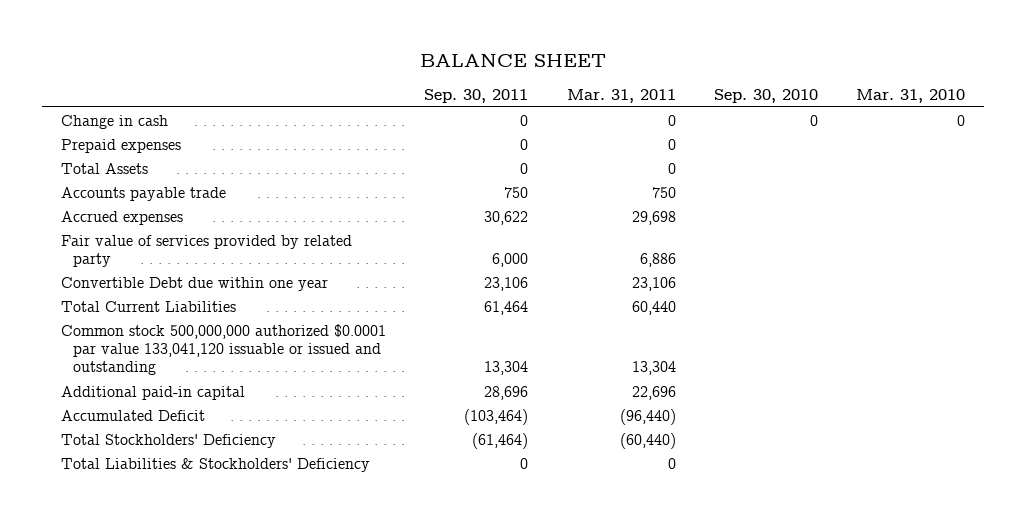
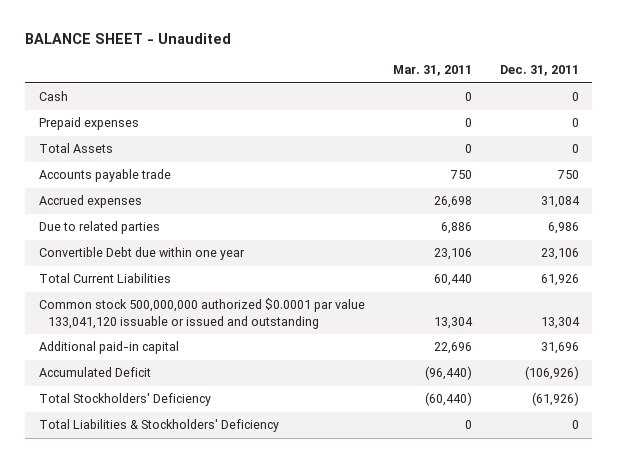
[420,53,607,67] BALANCE SHEET -> [24,33,231,45] BALANCE SHEET - Unaudited
[424,89,529,104] Sep. 30, 2011 -> none
[713,89,818,104] Sep. 30, 2010 -> none
[856,89,966,104] Mar. 31, 2010 -> none
none -> [499,65,579,77] Dec. 31, 2011
[61,114,169,129] Change in cash -> [38,91,68,102] Cash
[631,210,676,225] 29,698 -> [433,196,472,209] 26,698
[61,234,353,267] Fair value of services provided by related party -> [38,221,160,235] Due to related parties

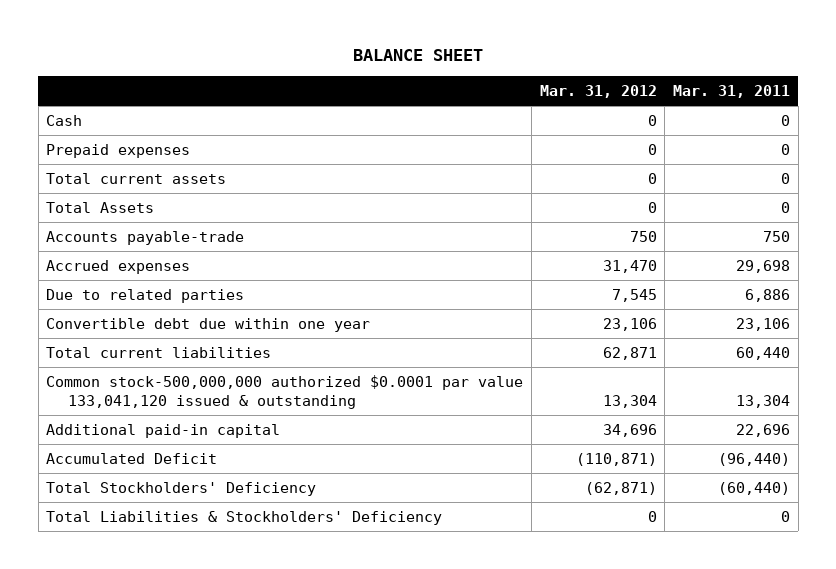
[24,33,231,45] BALANCE SHEET - Unaudited -> [353,49,484,62] BALANCE SHEET
[499,65,579,77] Dec. 31, 2011 -> none
none -> [539,85,657,99] Mar. 31, 2012
none -> [46,172,227,184] Total current assets
[38,169,171,183] Accounts payable trade -> [46,230,245,245] Accounts payable-trade
[433,196,472,209] 26,698 -> [735,259,790,273] 29,698
[38,247,245,261] Convertible Debt due within one year -> [46,317,371,332] Convertible debt due within one year
[38,273,171,284] Total Current Liabilities -> [46,346,272,358] Total current liabilities
[38,298,365,329] Common stock 500,000,000 authorized $0.0001 par value 133,041,120 issuable or issued and outstanding -> [46,374,524,409] Common stock-500,000,000 authorized $0.0001 par value 133,041,120 issued & outstanding

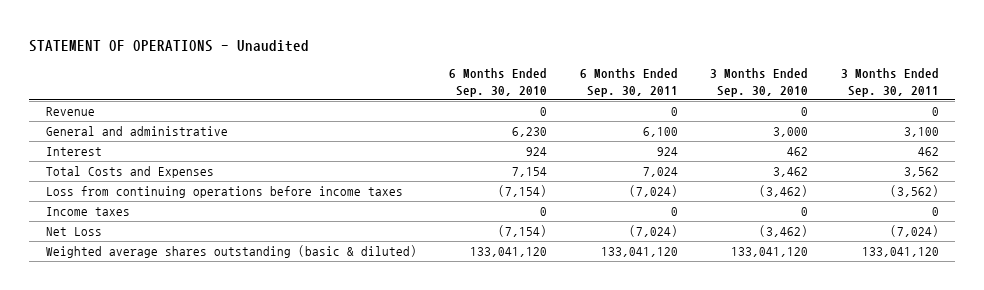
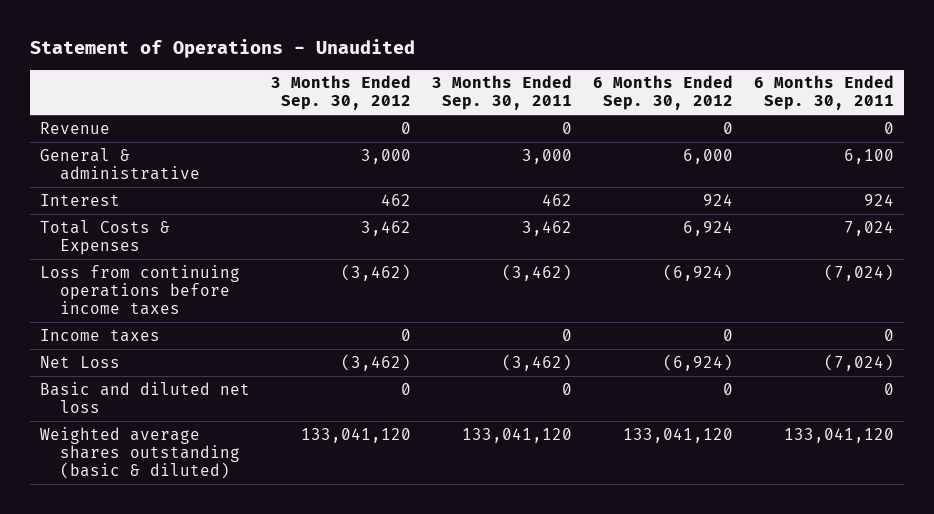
[29,39,310,52] STATEMENT OF OPERATIONS - Unaudited -> [29,38,415,58] Statement of Operations - Unaudited
[449,68,548,97] 6 Months Ended Sep. 30, 2010 -> none
[710,68,809,97] 3 Months Ended Sep. 30, 2010 -> none
none -> [271,75,412,111] 3 Months Ended Sep. 30, 2012
none -> [593,75,734,111] 6 Months Ended Sep. 30, 2012
[45,126,228,137] General and administrative -> [40,147,200,180] General & administrative
[903,127,939,138] 3,100 -> [522,148,573,164] 3,000
[45,166,214,179] Total Costs and Expenses -> [40,219,171,255] Total Costs & Expenses
[903,167,939,178] 3,562 -> [522,220,573,236] 3,462
[889,185,939,198] (3,562) -> [502,263,573,281] (3,462)
[889,225,939,238] (7,024) -> [502,353,573,371] (3,462)
none -> [40,381,251,413] Basic and diluted net loss

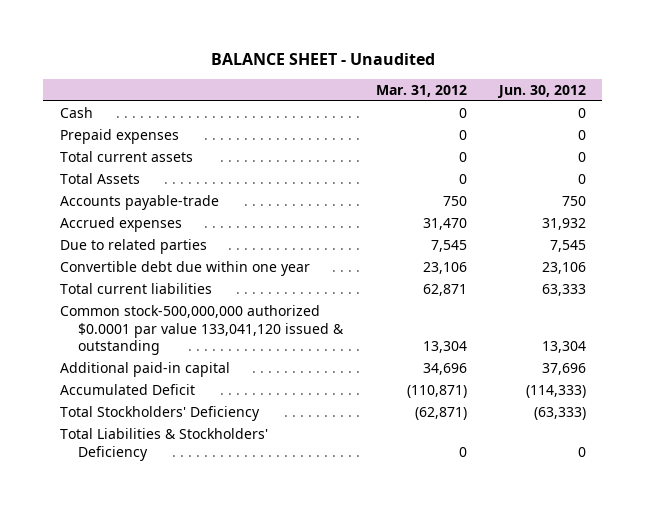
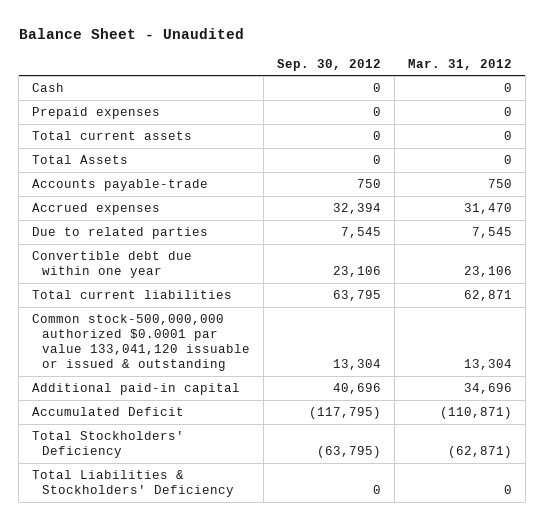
[210,53,435,66] BALANCE SHEET - Unaudited -> [18,27,244,39] Balance Sheet - Unaudited
[497,84,587,98] Jun. 30, 2012 -> none
none -> [276,58,381,71] Sep. 30, 2012
[59,304,345,356] Common stock-500,000,000 authorized $0.0001 par value 133,041,120 issued & outstanding -> [32,314,250,372] Common stock-500,000,000 authorized $0.0001 par value 133,041,120 issuable or issued & outstanding

